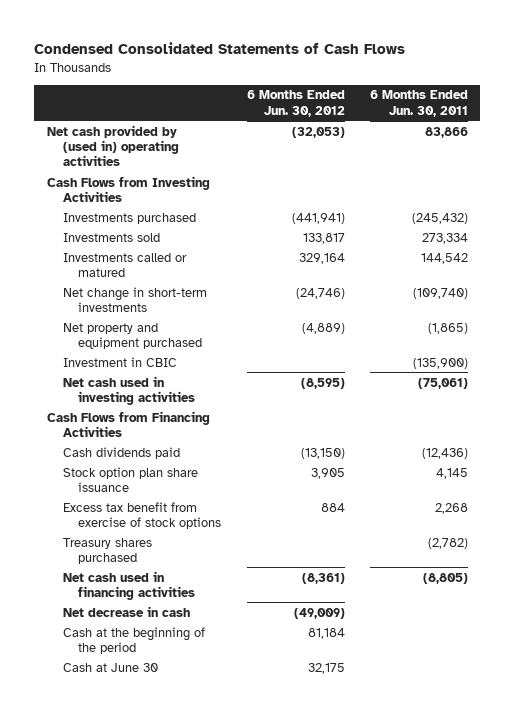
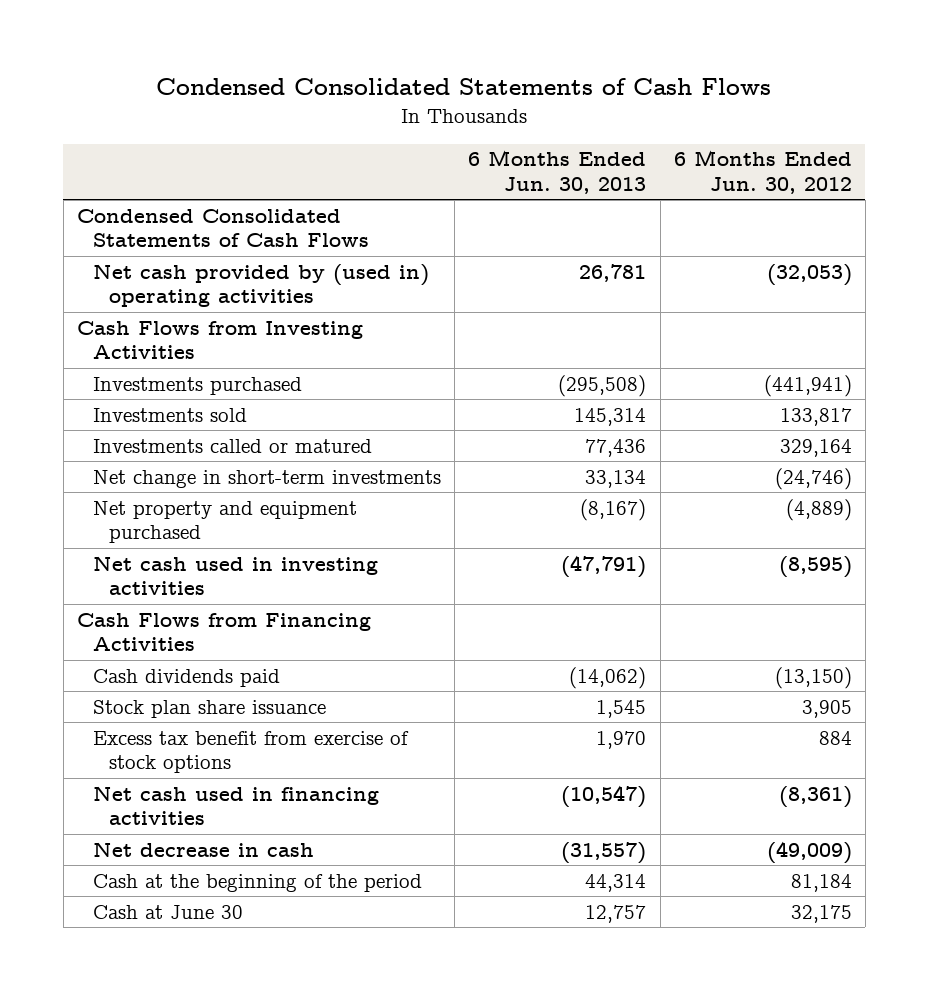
[369,90,468,117] 6 Months Ended Jun. 30, 2011 -> none
none -> [468,150,647,194] 6 Months Ended Jun. 30, 2013
none -> [76,208,370,248] Condensed Consolidated Statements of Cash Flows
[62,356,177,367] Investment in CBIC -> none
[62,466,198,492] Stock option plan share issuance -> [93,699,327,718] Stock plan share issuance
[62,537,152,564] Treasury shares purchased -> none

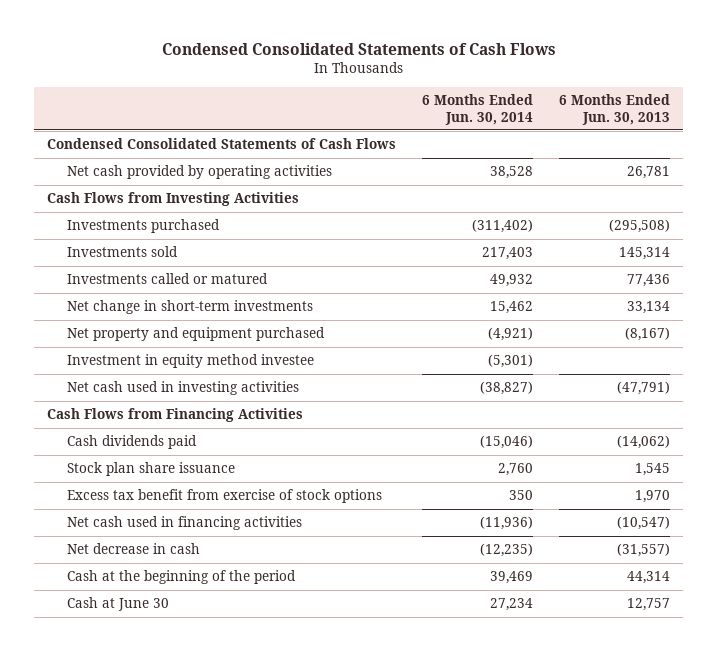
[673,150,852,194] 6 Months Ended Jun. 30, 2012 -> none
none -> [422,93,534,125] 6 Months Ended Jun. 30, 2014
[93,263,430,308] Net cash provided by (used in) operating activities -> [67,165,333,180] Net cash provided by operating activities
none -> [67,354,315,369] Investment in equity method investee

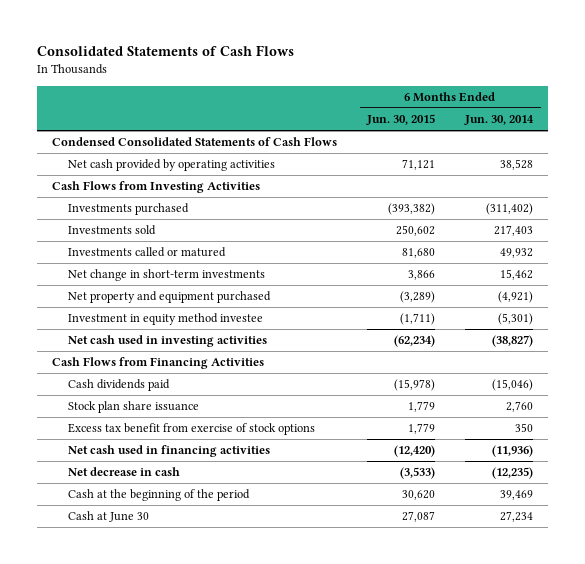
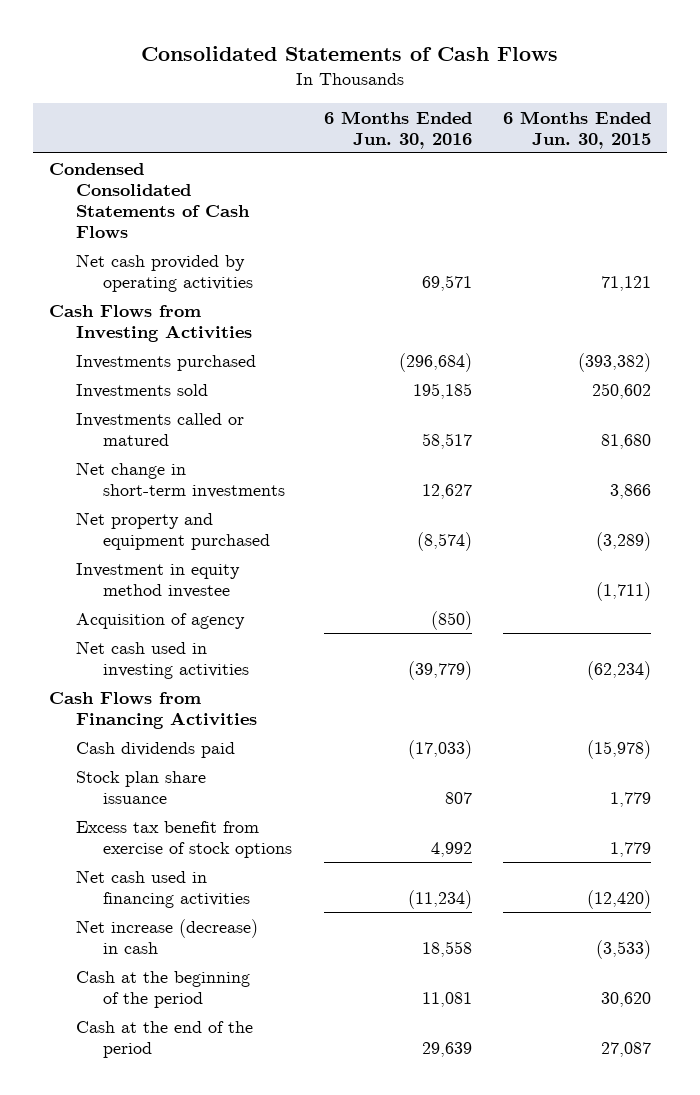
[464,115,535,126] Jun. 30, 2014 -> none
none -> [323,110,472,149] 6 Months Ended Jun. 30, 2016
none -> [76,612,246,629] Acquisition of agency
[67,467,180,477] Net decrease in cash -> [76,918,259,954] Net increase (decrease) in cash
[67,511,149,523] Cash at June 30 -> [76,1020,254,1058] Cash at the end of the period

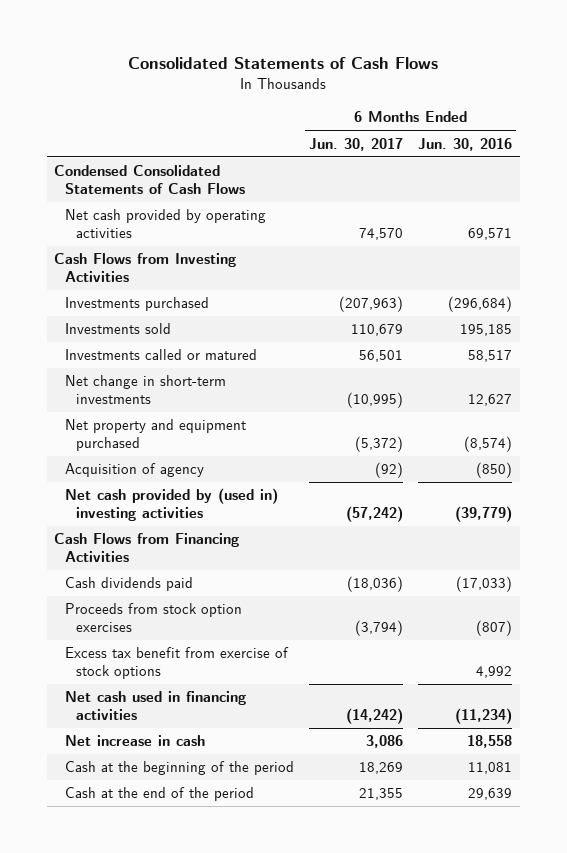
[503,110,652,149] 6 Months Ended Jun. 30, 2015 -> none
none -> [309,137,404,151] Jun. 30, 2017
[76,562,241,598] Investment in equity method investee -> none
[76,640,250,679] Net cash used in investing activities -> [65,488,279,522] Net cash provided by (used in) investing activities
[76,770,207,804] Stock plan share issuance -> none
none -> [65,603,243,633] Proceeds from stock option exercises
[76,918,259,954] Net increase (decrease) in cash -> [65,735,206,747] Net increase in cash

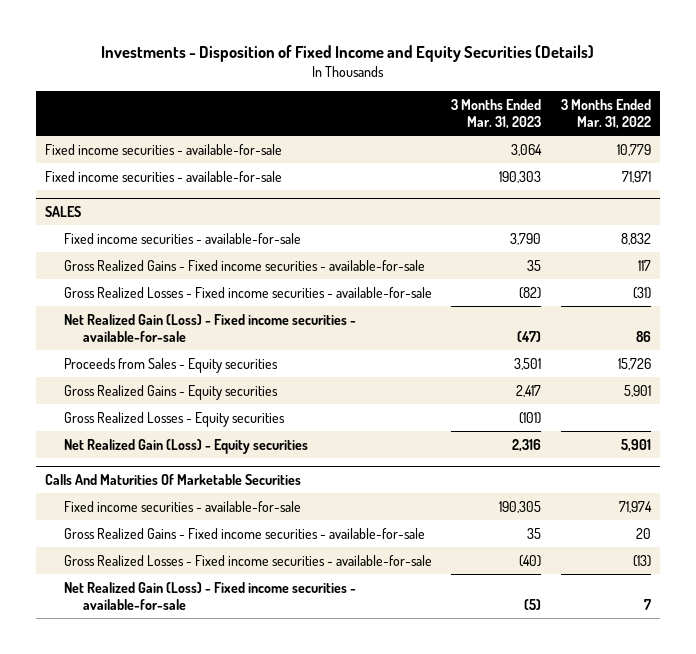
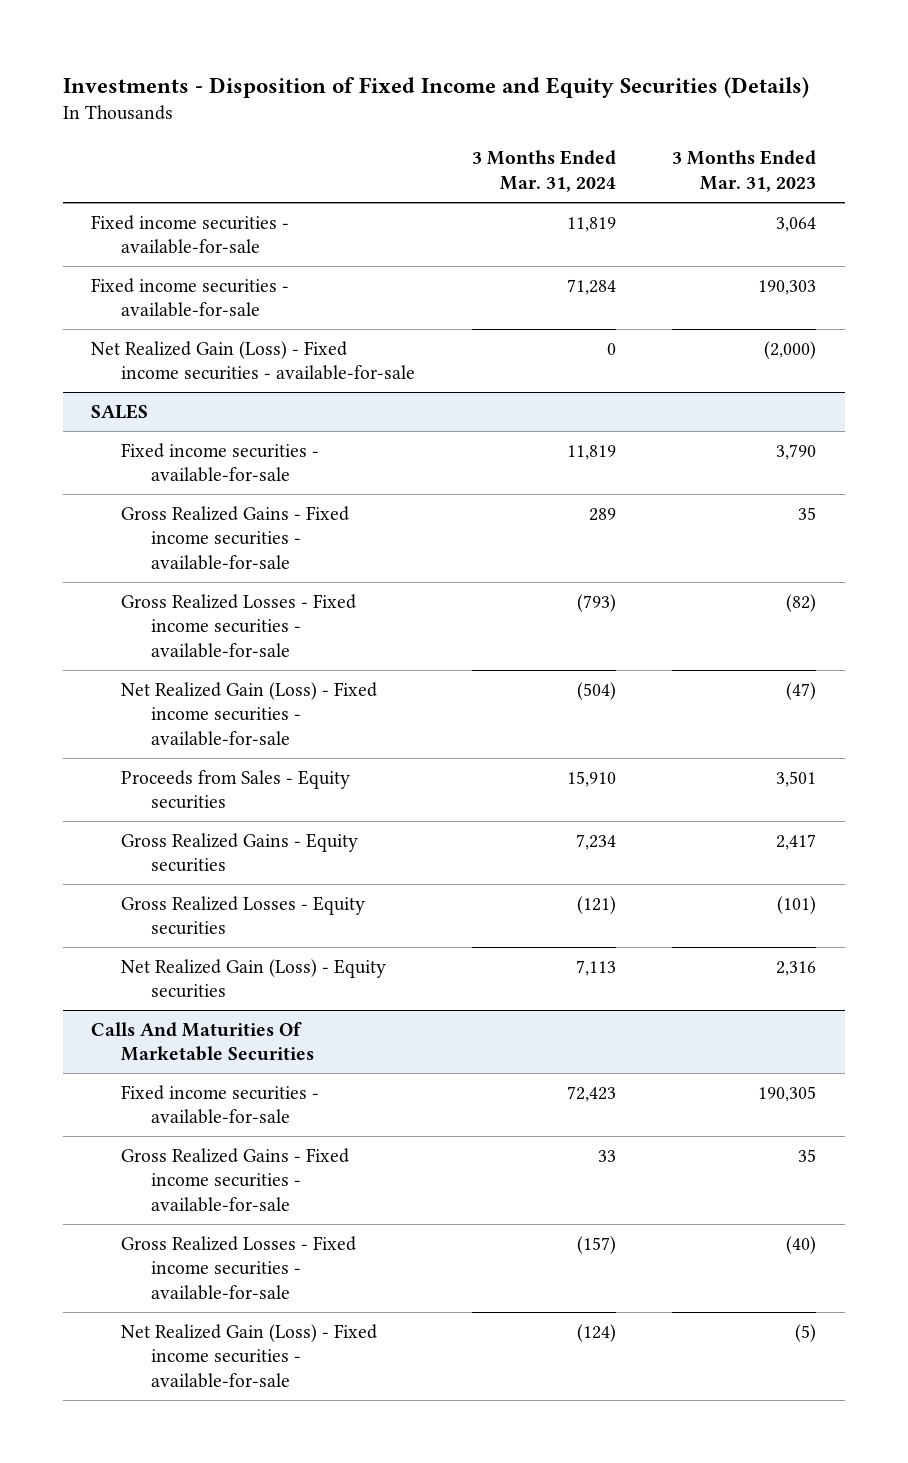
[560,98,651,129] 3 Months Ended Mar. 31, 2022 -> none
none -> [471,150,616,193] 3 Months Ended Mar. 31, 2024
none -> [91,340,415,381] Net Realized Gain (Loss) - Fixed income securities - available-for-sale

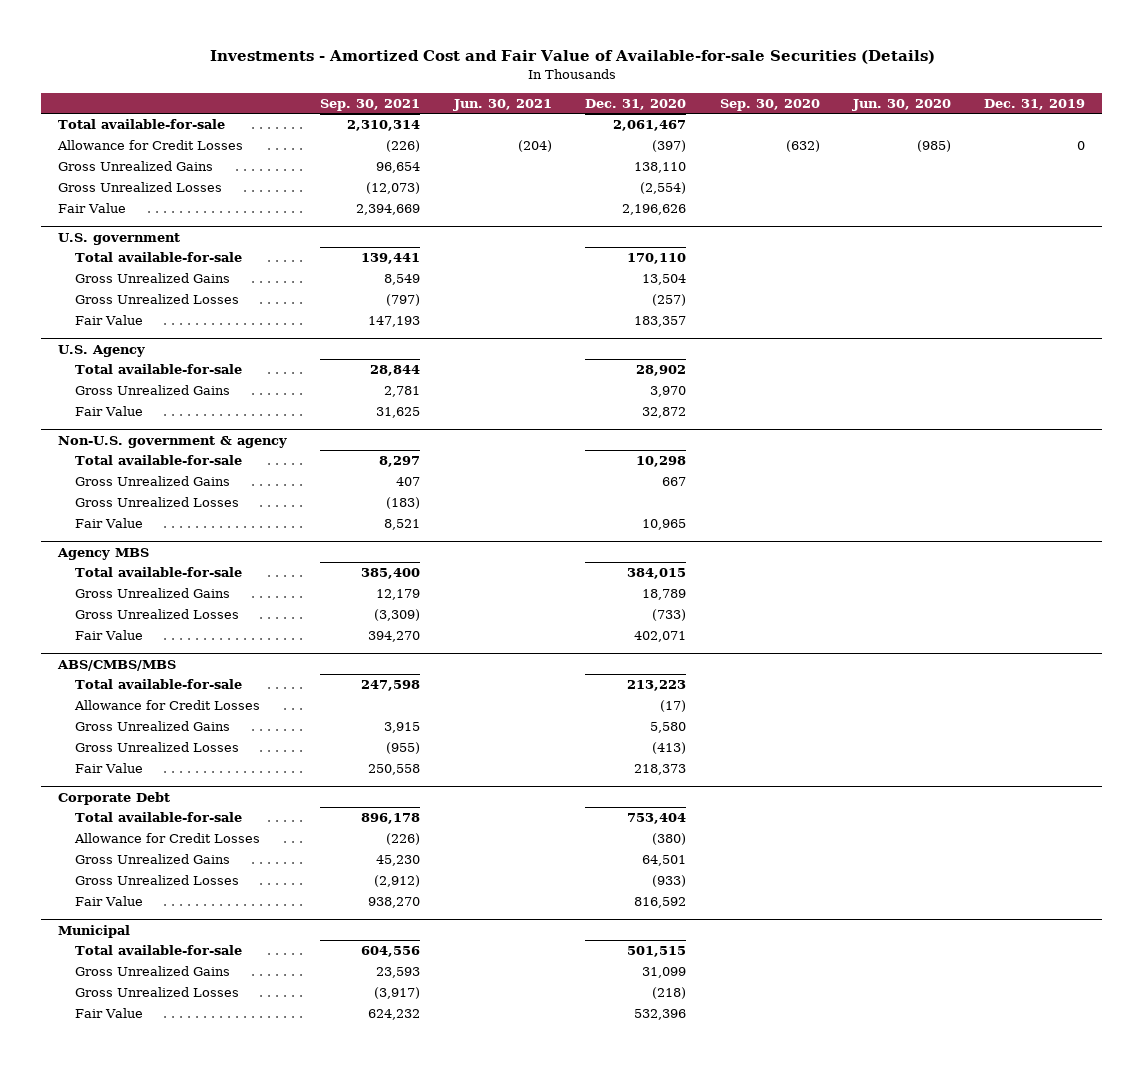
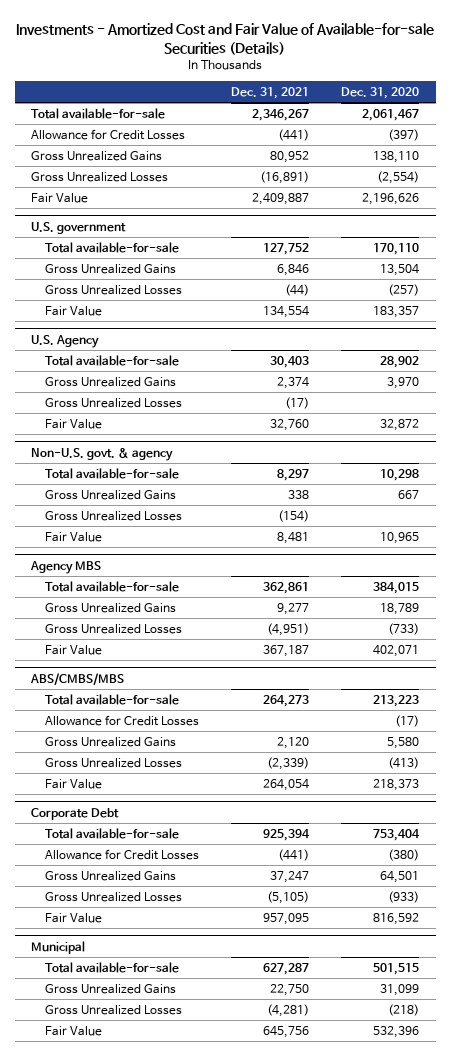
[320,98,421,111] Sep. 30, 2021 -> none
[452,98,552,111] Jun. 30, 2021 -> none
[719,98,820,111] Sep. 30, 2020 -> none
[852,98,952,111] Jun. 30, 2020 -> none
[984,98,1086,110] Dec. 31, 2019 -> none
none -> [231,86,310,99] Dec. 31, 2021
none -> [44,397,182,408] Gross Unrealized Losses
[57,435,287,448] Non-U.S. government & agency -> [31,447,174,461] Non-U.S. govt. & agency

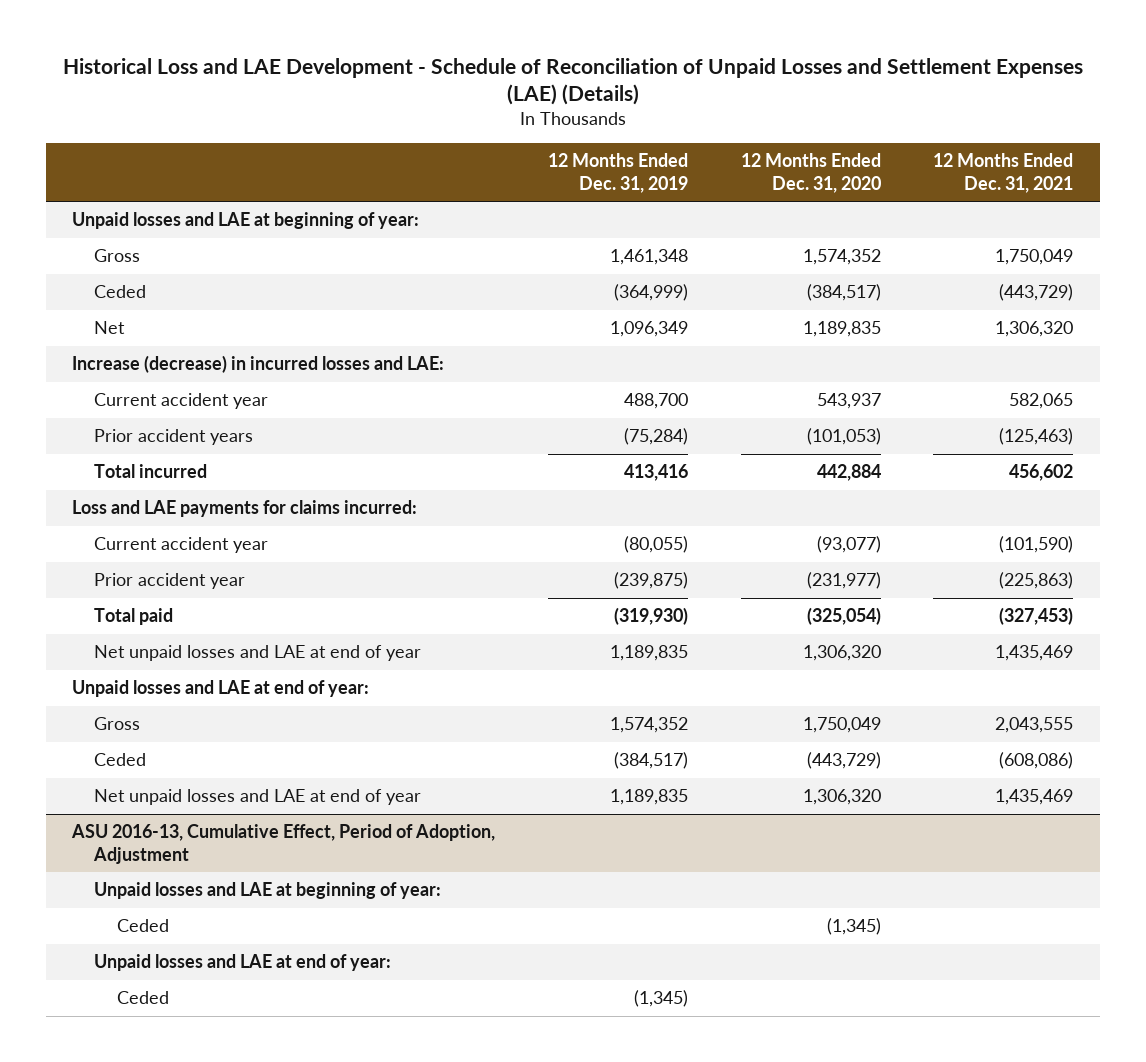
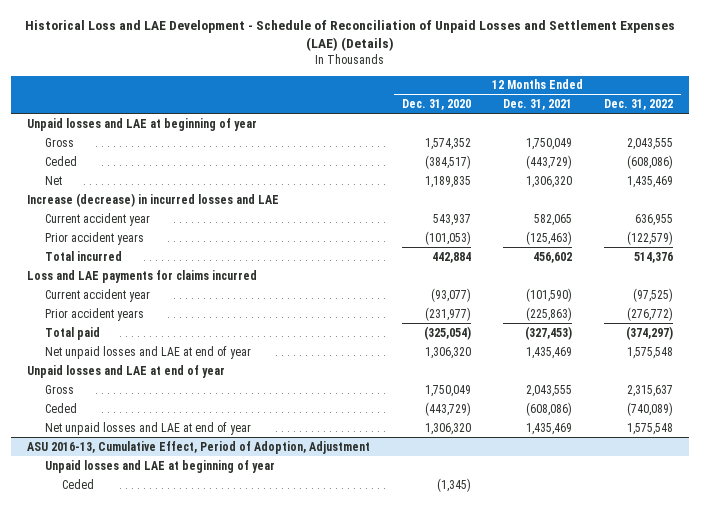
[547,153,688,193] 12 Months Ended Dec. 31, 2019 -> none
none -> [604,99,674,111] Dec. 31, 2022
[72,212,420,230] Unpaid losses and LAE at beginning of year: -> [27,117,258,131] Unpaid losses and LAE at beginning of year
[72,355,445,374] Increase (decrease) in incurred losses and LAE: -> [27,192,280,207] Increase (decrease) in incurred losses and LAE
[72,500,418,518] Loss and LAE payments for claims incurred: -> [27,269,258,283] Loss and LAE payments for claims incurred
[94,573,246,590] Prior accident year -> [44,307,144,321] Prior accident years
[72,680,370,698] Unpaid losses and LAE at end of year: -> [27,364,226,378] Unpaid losses and LAE at end of year
[94,882,442,900] Unpaid losses and LAE at beginning of year: -> [44,459,275,473] Unpaid losses and LAE at beginning of year
[94,954,392,972] Unpaid losses and LAE at end of year: -> none
[116,991,169,1005] Ceded -> none

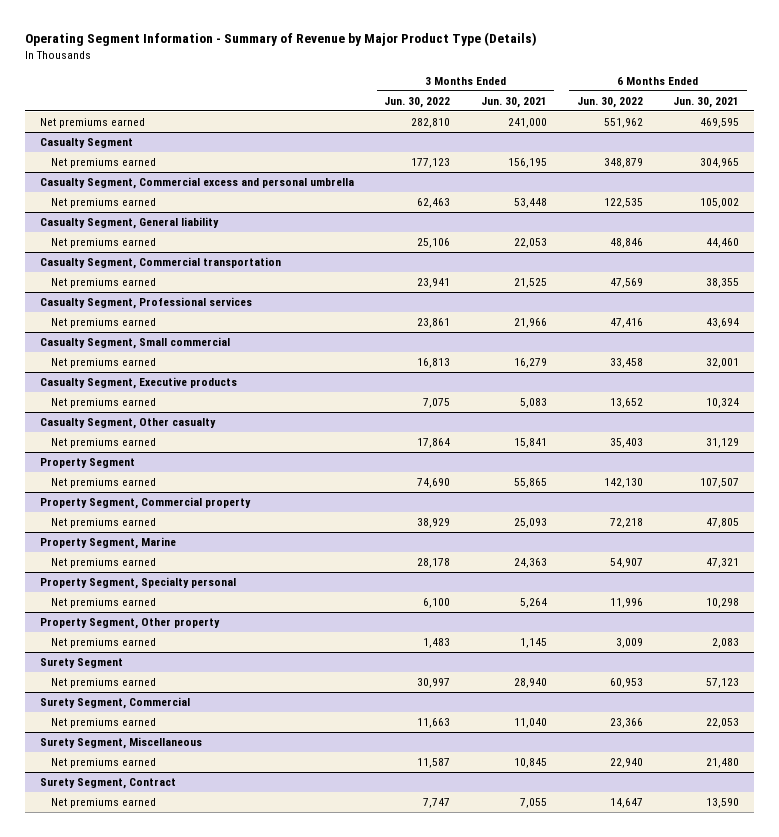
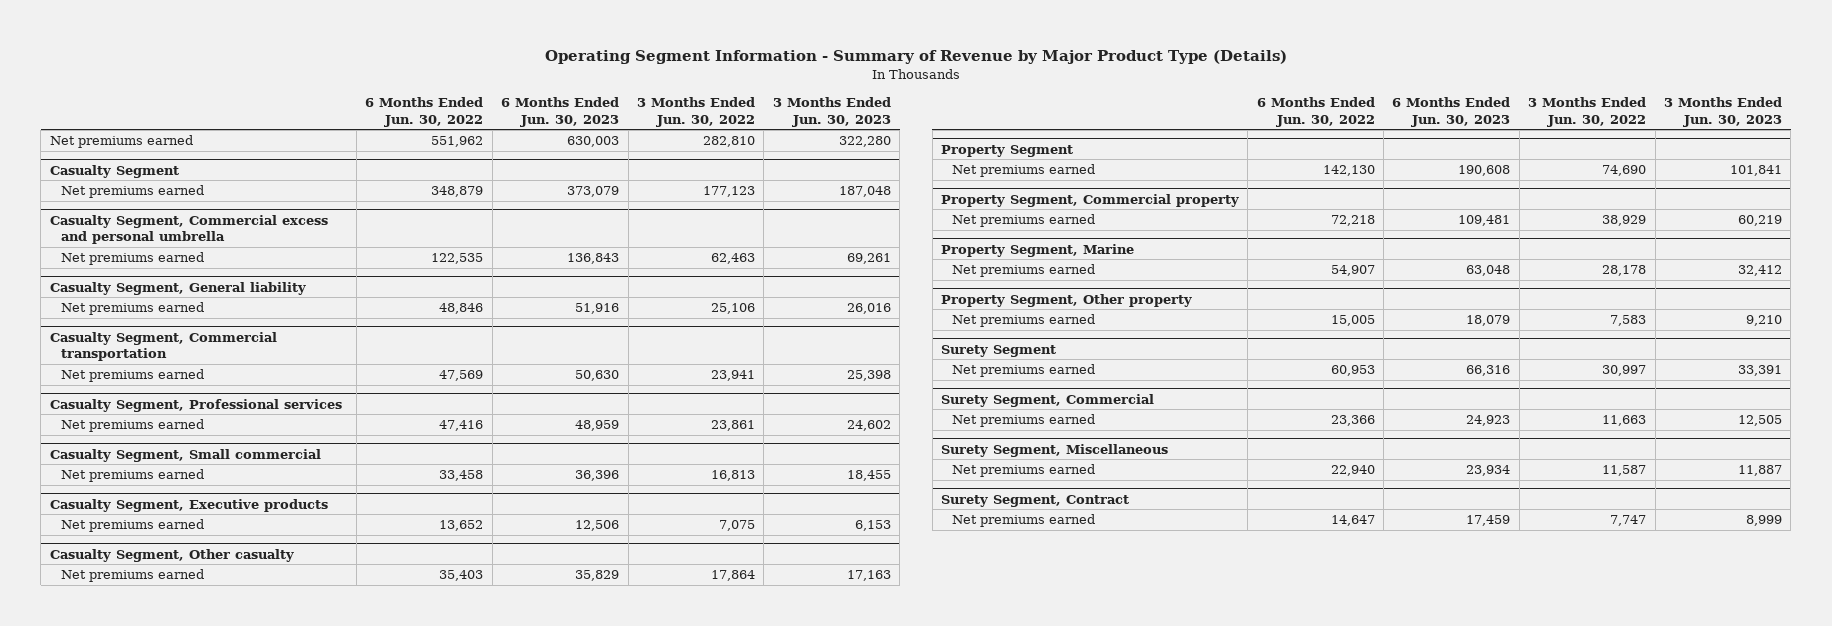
[480,96,547,108] Jun. 30, 2021 -> none
[673,96,740,108] Jun. 30, 2021 -> none
none -> [501,96,620,127] 6 Months Ended Jun. 30, 2023
none -> [772,96,891,127] 3 Months Ended Jun. 30, 2023
[40,577,237,590] Property Segment, Specialty personal -> none
[50,598,156,609] Net premiums earned -> none
[423,638,451,649] 1,483 -> [1610,315,1647,327] 7,583
[616,638,644,649] 3,009 -> [1330,315,1375,327] 15,005

